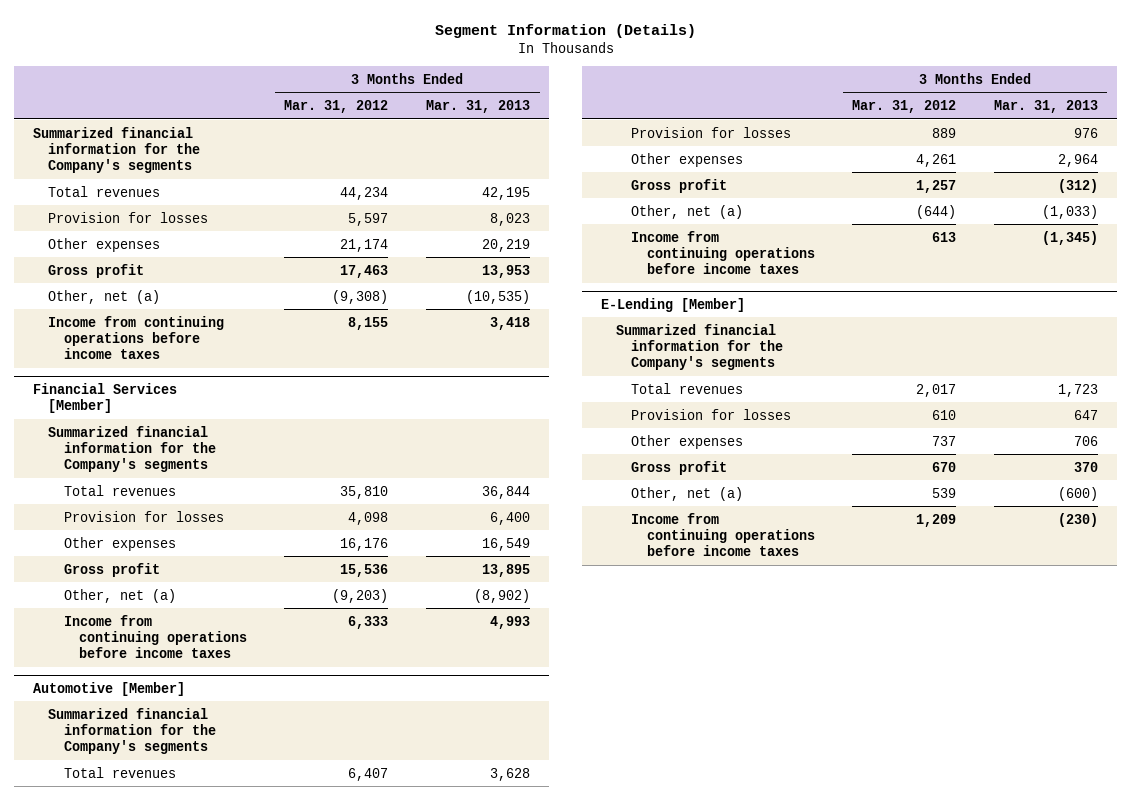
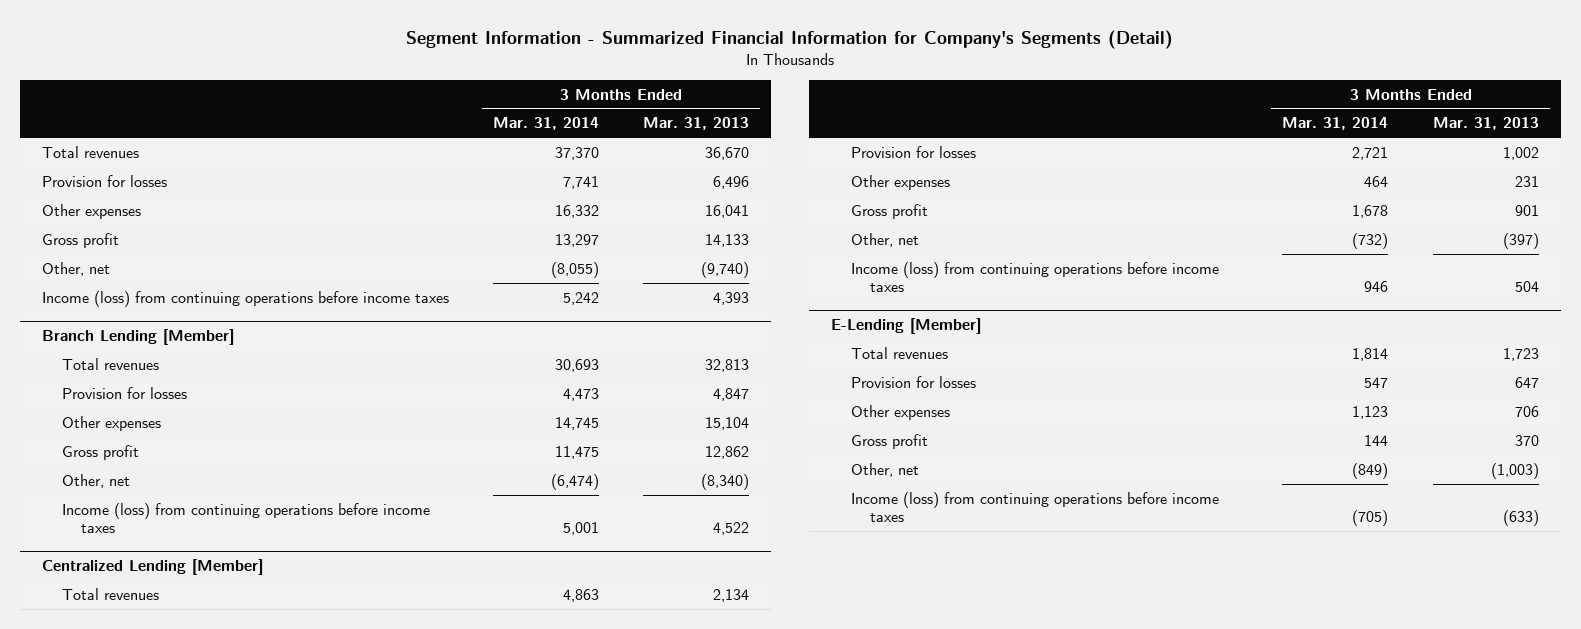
[434,23,696,38] Segment Information (Details) -> [406,29,1174,49] Segment Information - Summarized Financial Information for Company's Segments (Detail)
[284,99,389,113] Mar. 31, 2012 -> none
none -> [493,117,600,131] Mar. 31, 2014
[33,126,201,174] Summarized financial information for the Company's segments -> none
[33,382,178,413] Financial Services [Member] -> none
[48,425,216,473] Summarized financial information for the Company's segments -> none
[33,681,186,696] Automotive [Member] -> none
[48,707,216,755] Summarized financial information for the Company's segments -> none
[482,186,531,200] 42,195 -> [705,146,750,160] 36,670
[490,212,531,226] 8,023 -> [713,175,750,189] 6,496
[482,238,531,252] 20,219 -> [705,204,750,218] 16,041
[482,264,531,278] 13,953 -> [705,233,750,247] 14,133
[48,289,161,304] Other, net (a) -> [42,261,111,276] Other, net
[466,289,531,304] (10,535) -> [701,261,750,278] (9,740)
[48,315,225,360] Income from continuing operations before income taxes -> [42,290,450,307] Income (loss) from continuing operations before income taxes
[490,316,531,330] 3,418 -> [713,291,750,305] 4,393
none -> [42,328,235,345] Branch Lending [Member]
[482,485,531,499] 36,844 -> [705,358,750,372] 32,813
[490,511,531,525] 6,400 -> [713,387,750,401] 4,847
[482,537,531,551] 16,549 -> [705,416,750,430] 15,104
[482,563,531,577] 13,895 -> [705,445,750,459] 12,862
[63,588,176,603] Other, net (a) -> [61,473,130,488] Other, net
[474,588,531,603] (8,902) -> [701,473,750,490] (8,340)
[63,614,247,659] Income from continuing operations before income taxes -> [61,502,430,534] Income (loss) from continuing operations before income taxes
[490,615,531,629] 4,993 -> [713,522,750,536] 4,522
none -> [42,558,264,575] Centralized Lending [Member]
[490,767,531,781] 3,628 -> [713,588,750,602] 2,134
[1074,127,1099,138] 976 -> [1502,146,1539,160] 1,002
[1058,153,1099,167] 2,964 -> [1514,175,1539,187] 231
[1058,178,1099,193] (312) -> [1514,204,1539,216] 901
[631,204,744,219] Other, net (a) -> [850,232,919,247] Other, net
[1042,204,1099,219] (1,033) -> [1502,232,1539,249] (397)
[631,230,815,275] Income from continuing operations before income taxes -> [850,261,1219,293] Income (loss) from continuing operations before income taxes
[1042,230,1099,245] (1,345) -> [1514,281,1539,293] 504
[616,323,784,371] Summarized financial information for the Company's segments -> none
[631,486,744,501] Other, net (a) -> [850,462,919,477] Other, net
[1058,486,1099,501] (600) -> [1490,462,1539,479] (1,003)
[631,512,815,557] Income from continuing operations before income taxes -> [850,491,1219,523] Income (loss) from continuing operations before income taxes
[1058,512,1099,527] (230) -> [1502,510,1539,527] (633)

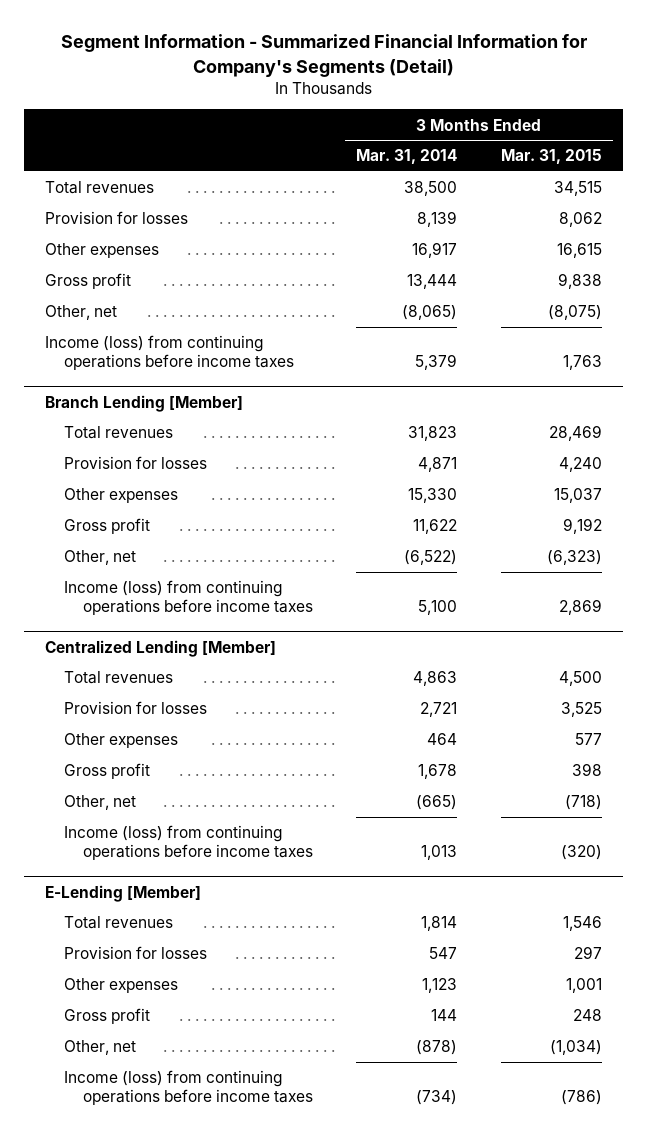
[643,117,750,131] Mar. 31, 2013 -> none
none -> [500,149,602,165] Mar. 31, 2015
[555,146,600,160] 37,370 -> [404,181,458,197] 38,500
[563,175,600,189] 7,741 -> [417,211,458,228] 8,139
[555,204,600,218] 16,332 -> [412,242,458,259] 16,917
[555,233,600,247] 13,297 -> [407,274,458,290] 13,444
[551,261,600,278] (8,055) -> [402,305,458,321] (8,065)
[563,291,600,305] 5,242 -> [415,354,458,371] 5,379
[555,358,600,372] 30,693 -> [408,426,458,442] 31,823
[563,387,600,401] 4,473 -> [418,457,458,473] 4,871
[555,416,600,430] 14,745 -> [408,488,458,504] 15,330
[555,445,600,459] 11,475 -> [413,519,458,535] 11,622
[551,473,600,490] (6,474) -> [404,550,458,566] (6,522)
[563,522,600,536] 5,001 -> [418,600,458,616] 5,100
[1352,232,1389,249] (732) -> [416,795,458,811] (665)
[1364,281,1389,293] 946 -> [421,845,458,861] 1,013
[1352,462,1389,479] (849) -> [416,1040,458,1056] (878)
[1352,510,1389,527] (705) -> [416,1090,458,1106] (734)

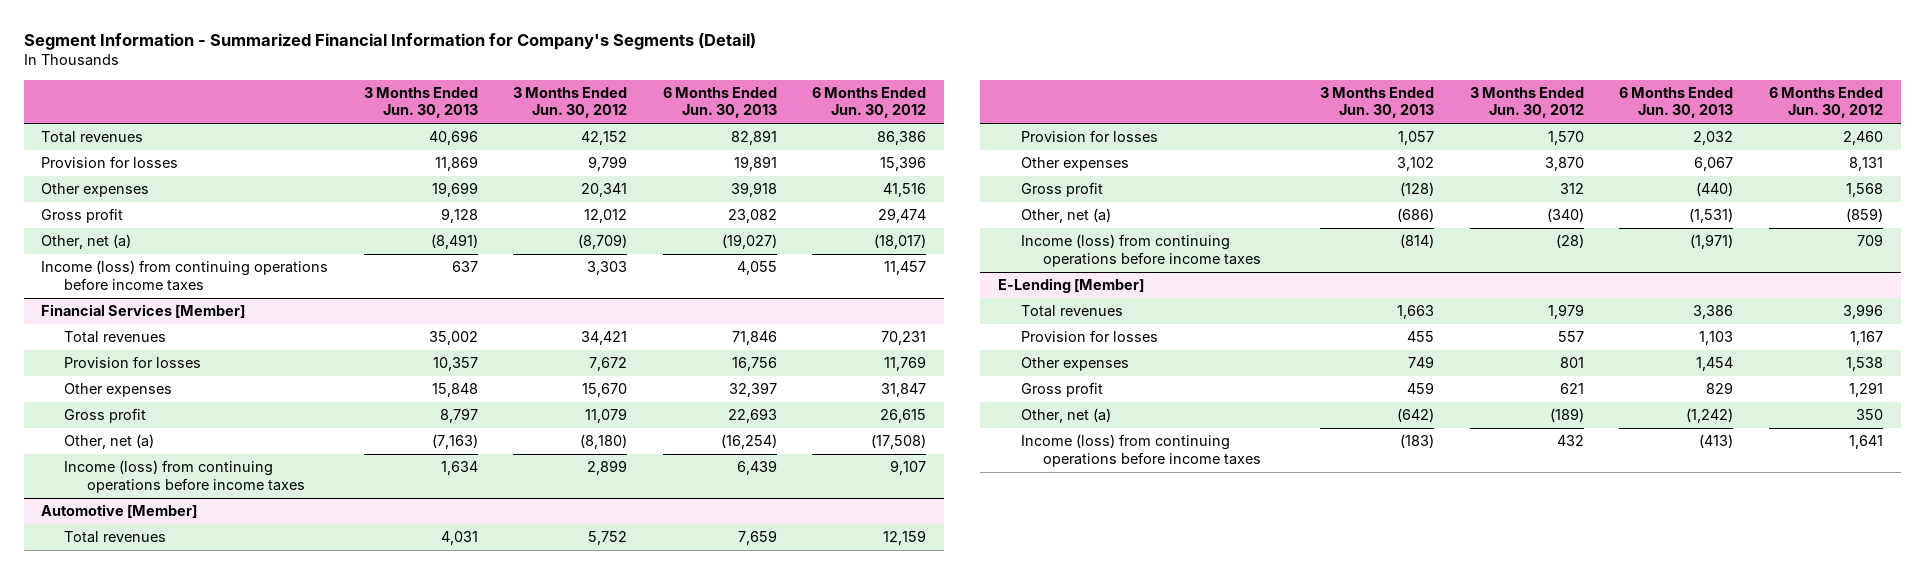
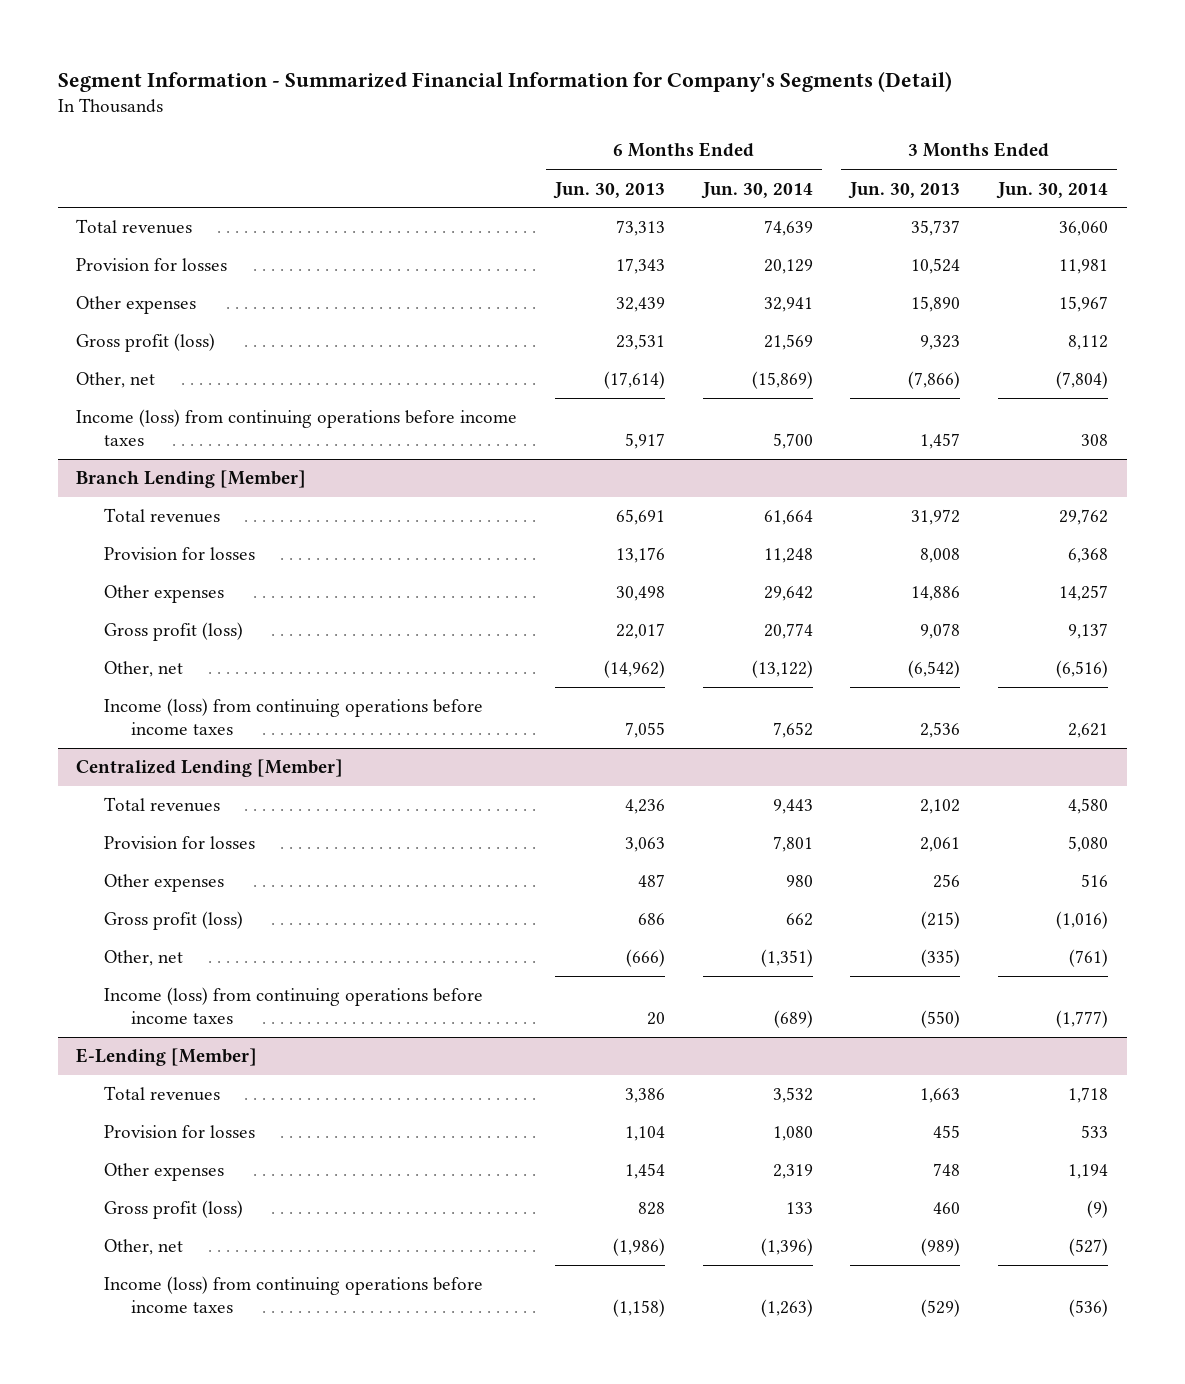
[513,87,628,119] 3 Months Ended Jun. 30, 2012 -> none
[812,87,927,119] 6 Months Ended Jun. 30, 2012 -> none
none -> [700,181,813,199] Jun. 30, 2014
none -> [996,181,1109,199] Jun. 30, 2014
[41,304,246,319] Financial Services [Member] -> none
[41,504,198,519] Automotive [Member] -> none
[428,130,478,146] 40,696 -> [911,220,961,237] 35,737
[730,130,777,146] 82,891 -> [616,220,666,237] 73,313
[434,156,478,172] 11,869 -> [911,258,961,275] 10,524
[733,156,777,172] 19,891 -> [616,258,666,275] 17,343
[431,182,478,198] 19,699 -> [911,296,961,313] 15,890
[730,182,777,198] 39,918 -> [616,297,666,313] 32,439
[41,208,124,224] Gross profit -> [76,333,216,353] Gross profit (loss)
[440,208,478,224] 9,128 -> [920,335,961,351] 9,323
[727,209,777,224] 23,082 -> [616,334,666,351] 23,531
[41,234,132,250] Other, net (a) -> [76,372,156,389] Other, net
[430,234,478,250] (8,491) -> [908,371,961,390] (7,866)
[721,234,777,250] (19,027) -> [604,371,666,390] (17,614)
[451,261,478,273] 637 -> [920,433,961,450] 1,457
[736,261,777,276] 4,055 -> [625,433,666,450] 5,917
none -> [76,470,307,489] Branch Lending [Member]
[428,331,478,346] 35,002 -> [911,509,961,526] 31,972
[731,331,777,346] 71,846 -> [616,509,666,526] 65,691
[432,357,478,372] 10,357 -> [920,548,961,564] 8,008
[731,357,777,372] 16,756 -> [616,547,666,564] 13,176
[431,383,478,398] 15,848 -> [911,586,961,602] 14,886
[728,382,777,398] 32,397 -> [616,586,666,602] 30,498
[64,408,147,424] Gross profit -> [103,622,243,642] Gross profit (loss)
[439,408,478,424] 8,797 -> [920,623,961,640] 9,078
[727,408,777,424] 22,693 -> [616,623,666,640] 22,017
[64,434,155,450] Other, net (a) -> [103,661,183,678] Other, net
[431,434,478,450] (7,163) -> [908,660,961,679] (6,542)
[720,434,777,450] (16,254) -> [604,660,666,679] (14,962)
[440,461,478,476] 1,634 -> [920,722,961,739] 2,536
[736,460,777,476] 6,439 -> [625,722,666,739] 7,055
none -> [76,759,344,778] Centralized Lending [Member]
[440,531,478,546] 4,031 -> [920,799,961,815] 2,102
[737,530,777,546] 7,659 -> [625,799,666,815] 4,236
[1398,131,1435,146] 1,057 -> [920,837,961,853] 2,061
[1693,131,1734,146] 2,032 -> [625,837,666,853] 3,063
[1397,157,1435,172] 3,102 -> [933,874,961,889] 256
[1694,157,1734,172] 6,067 -> [638,874,666,888] 487
[1020,182,1103,198] Gross profit -> [103,911,243,931] Gross profit (loss)
[1400,182,1435,197] (128) -> [921,911,961,930] (215)
[1696,182,1734,197] (440) -> [638,913,666,926] 686
[1020,208,1111,224] Other, net (a) -> [103,950,183,967] Other, net
[1397,208,1435,223] (686) -> [921,949,961,968] (335)
[1689,208,1734,224] (1,531) -> [626,949,666,968] (666)
[1400,234,1435,249] (814) -> [921,1010,961,1029] (550)
[1690,234,1734,250] (1,971) -> [647,1012,666,1026] 20
[1699,331,1734,346] 1,103 -> [625,1126,666,1142] 1,104
[1408,356,1435,369] 749 -> [933,1163,961,1177] 748
[1020,382,1103,398] Gross profit -> [103,1200,243,1220] Gross profit (loss)
[1407,382,1435,395] 459 -> [933,1202,961,1215] 460
[1706,382,1734,395] 829 -> [638,1202,666,1216] 828
[1020,408,1111,424] Other, net (a) -> [103,1239,183,1256] Other, net
[1397,408,1435,423] (642) -> [921,1238,961,1257] (989)
[1686,408,1734,424] (1,242) -> [613,1238,666,1257] (1,986)
[1400,434,1435,449] (183) -> [921,1299,961,1318] (529)
[1699,434,1734,449] (413) -> [613,1299,666,1318] (1,158)

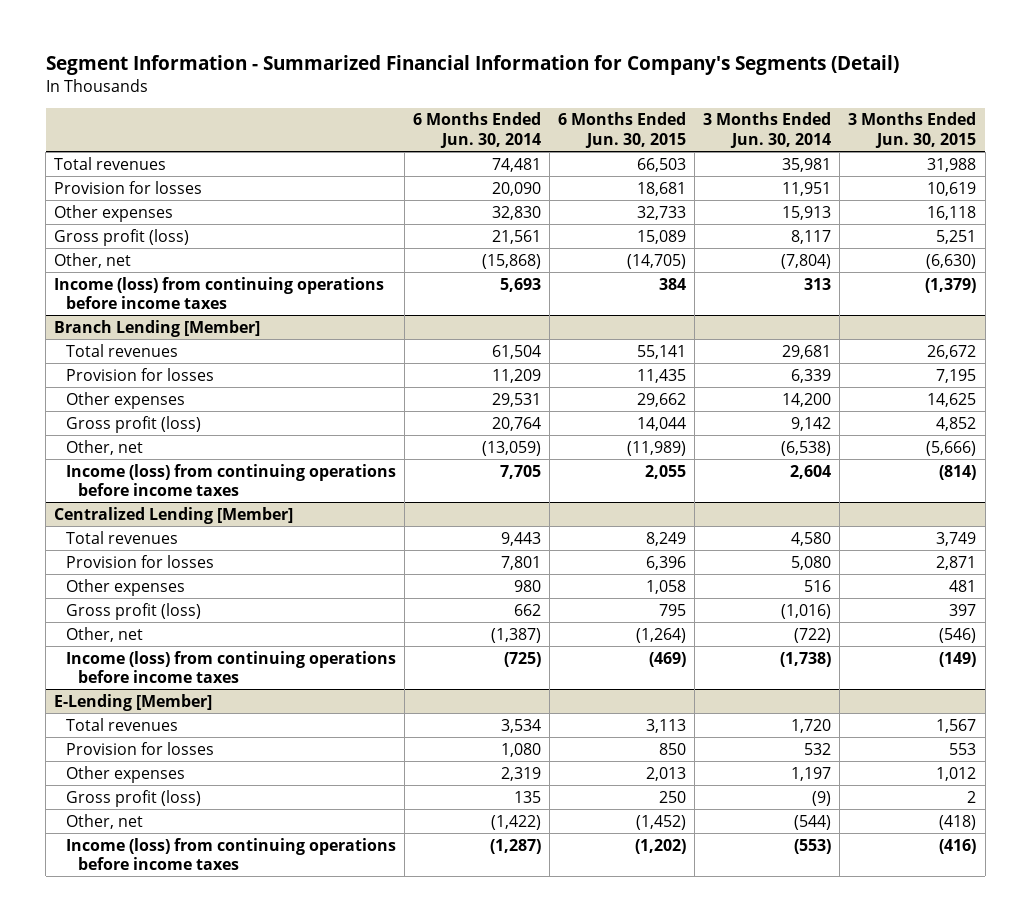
[553,181,666,199] Jun. 30, 2013 -> none
[848,181,961,199] Jun. 30, 2013 -> none
none -> [558,112,687,149] 6 Months Ended Jun. 30, 2015
none -> [848,112,977,149] 3 Months Ended Jun. 30, 2015
[763,220,813,237] 74,639 -> [492,157,542,172] 74,481
[1059,221,1109,237] 36,060 -> [782,157,832,172] 35,981
[763,259,813,275] 20,129 -> [492,181,542,196] 20,090
[1059,259,1109,275] 11,981 -> [782,181,832,196] 11,951
[763,297,813,313] 32,941 -> [492,205,542,220] 32,830
[1059,296,1109,313] 15,967 -> [782,205,832,220] 15,913
[763,334,813,351] 21,569 -> [492,229,542,244] 21,561
[1068,335,1109,351] 8,112 -> [791,229,832,244] 8,117
[751,371,813,390] (15,869) -> [482,253,542,269] (15,868)
[772,433,813,450] 5,700 -> [500,277,542,292] 5,693
[1081,434,1109,447] 308 -> [804,277,832,290] 313
[763,510,813,526] 61,664 -> [492,344,542,359] 61,504
[1059,509,1109,526] 29,762 -> [782,344,832,359] 29,681
[763,548,813,564] 11,248 -> [492,368,542,383] 11,209
[1068,548,1109,564] 6,368 -> [791,368,832,383] 6,339
[763,586,813,602] 29,642 -> [492,392,542,407] 29,531
[1059,585,1109,602] 14,257 -> [782,392,832,407] 14,200
[763,623,813,640] 20,774 -> [492,416,542,431] 20,764
[1068,623,1109,640] 9,137 -> [791,416,832,431] 9,142
[751,660,813,679] (13,122) -> [482,440,542,456] (13,059)
[1056,660,1109,679] (6,516) -> [781,440,832,456] (6,538)
[772,722,813,739] 7,652 -> [500,464,542,479] 7,705
[1068,723,1109,739] 2,621 -> [790,464,832,479] 2,604
[760,949,813,968] (1,351) -> [491,627,542,643] (1,387)
[1069,949,1109,968] (761) -> [794,627,832,643] (722)
[773,1010,813,1029] (689) -> [504,651,542,667] (725)
[1056,1010,1109,1029] (1,777) -> [780,651,832,667] (1,738)
[772,1087,813,1104] 3,532 -> [501,718,542,733] 3,534
[1068,1087,1109,1104] 1,718 -> [791,718,832,733] 1,720
[1081,1125,1109,1139] 533 -> [804,742,832,755] 532
[1068,1164,1109,1180] 1,194 -> [791,766,832,781] 1,197
[785,1202,813,1215] 133 -> [514,790,542,803] 135
[760,1238,813,1257] (1,396) -> [491,814,542,830] (1,422)
[1069,1238,1109,1257] (527) -> [794,814,832,830] (544)
[760,1299,813,1318] (1,263) -> [490,838,542,854] (1,287)
[1069,1299,1109,1318] (536) -> [794,838,832,854] (553)

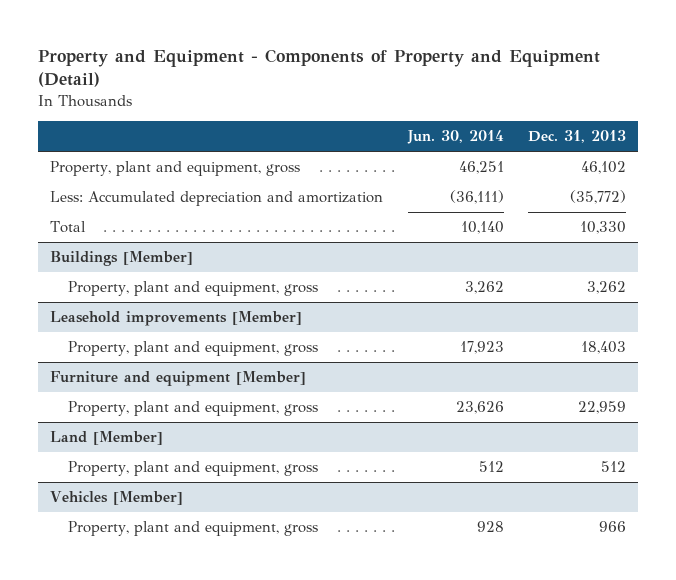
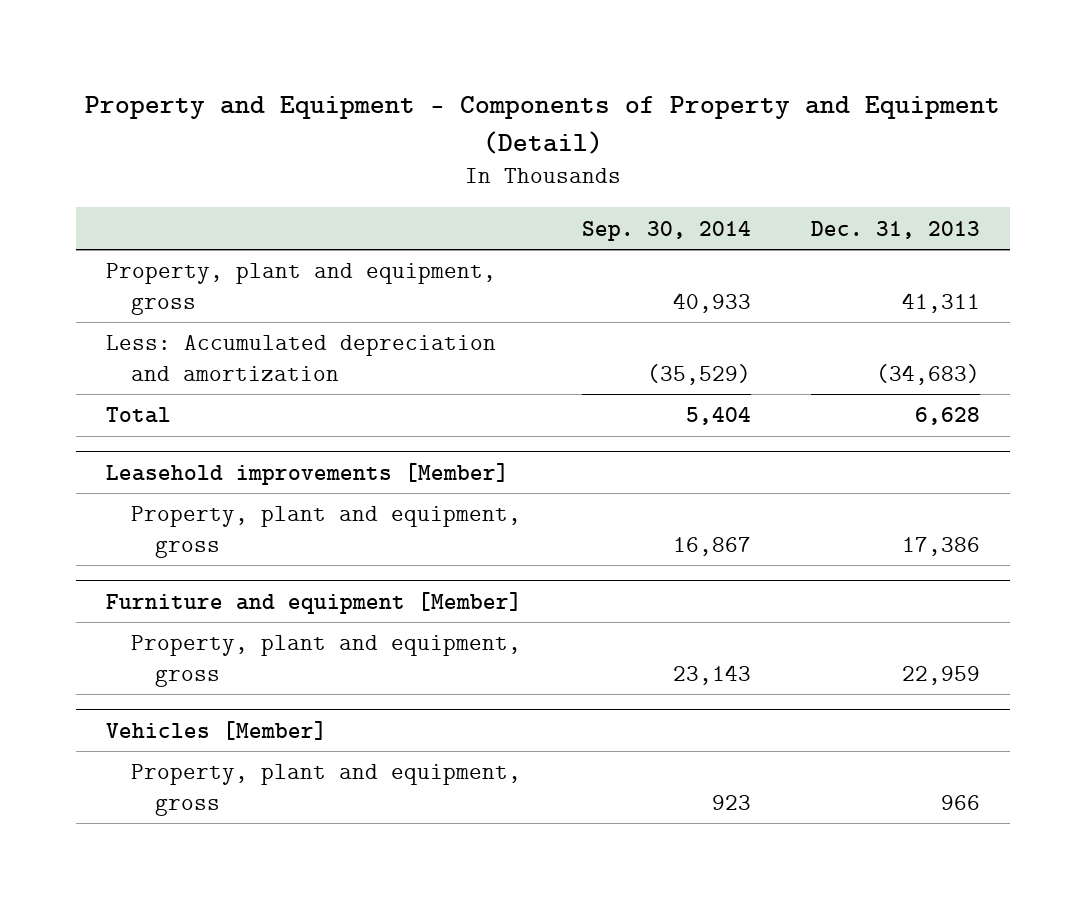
[406,130,504,145] Jun. 30, 2014 -> none
none -> [581,220,751,241] Sep. 30, 2014
[50,251,194,267] Buildings [Member] -> none
[67,281,318,297] Property, plant and equipment, gross -> none
[580,161,626,175] 46,102 -> [901,292,980,313] 41,311
[569,190,626,205] (35,772) -> [875,363,980,385] (34,683)
[579,221,626,235] 10,330 -> [914,407,980,426] 6,628
[580,341,626,355] 18,403 -> [901,536,980,556] 17,386
[50,431,164,446] Land [Member] -> none
[67,461,318,477] Property, plant and equipment, gross -> none

